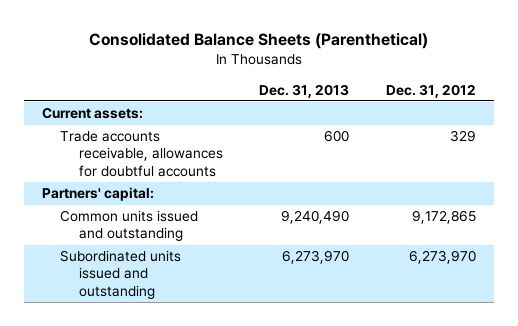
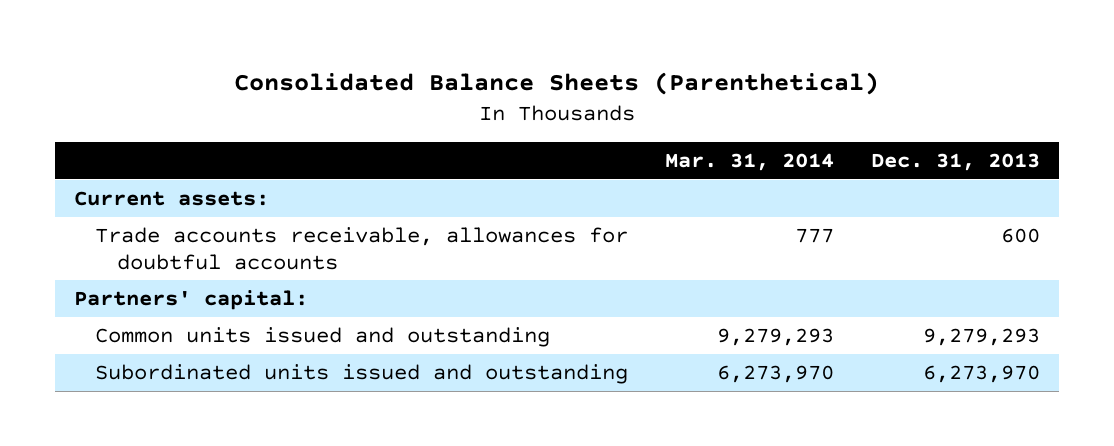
[385,83,476,98] Dec. 31, 2012 -> none
none -> [665,153,835,172] Mar. 31, 2014
[281,210,350,225] 9,240,490 -> [923,327,1041,346] 9,279,293

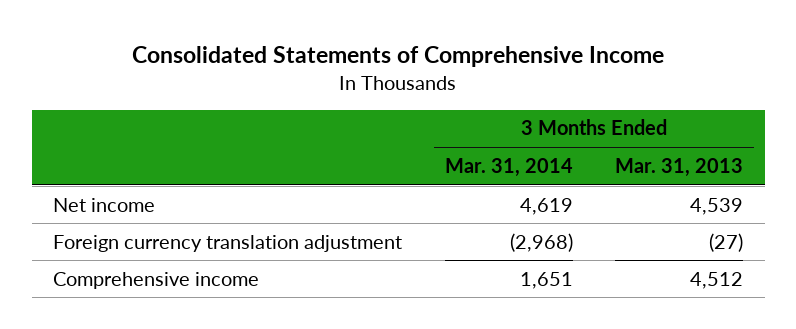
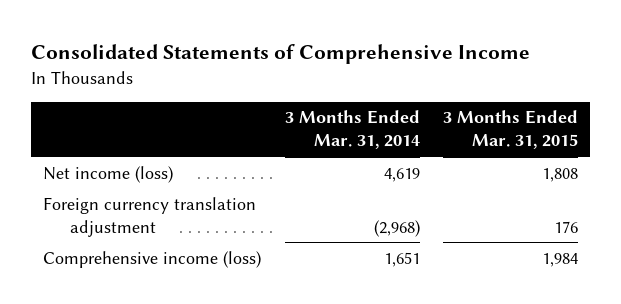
[615,157,744,177] Mar. 31, 2013 -> none
none -> [443,110,579,150] 3 Months Ended Mar. 31, 2015
[53,197,156,212] Net income -> [43,165,174,183] Net income (loss)
[53,271,260,289] Comprehensive income -> [43,250,262,268] Comprehensive income (loss)

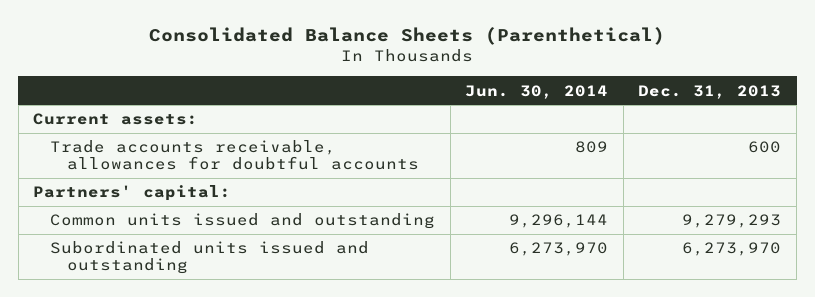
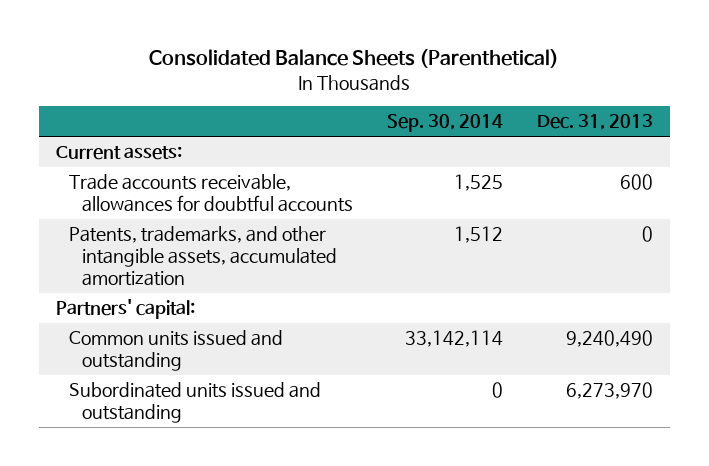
[465,84,609,99] Jun. 30, 2014 -> none
none -> [387,114,504,133] Sep. 30, 2014
none -> [68,226,338,287] Patents, trademarks, and other intangible assets, accumulated amortization
[682,214,782,229] 9,279,293 -> [566,330,654,348] 9,240,490

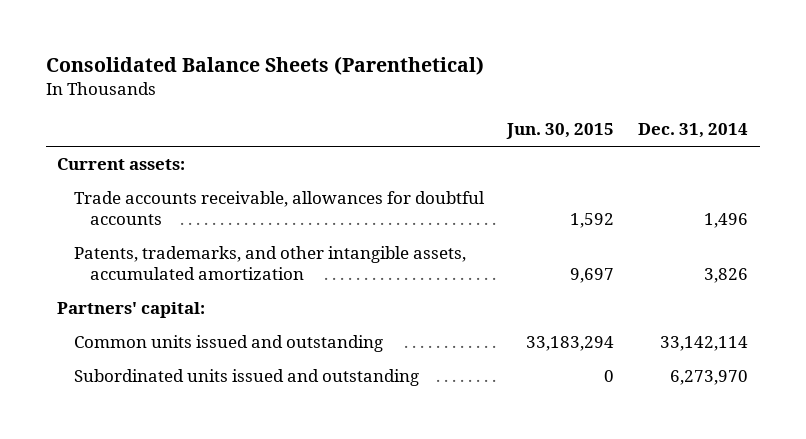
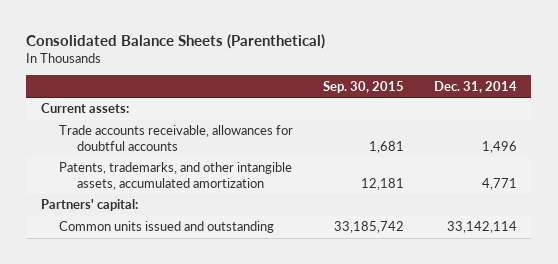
[506,123,615,140] Jun. 30, 2015 -> none
none -> [322,80,404,93] Sep. 30, 2015
[704,268,749,284] 3,826 -> [481,177,517,190] 4,771
[73,369,419,387] Subordinated units issued and outstanding -> none

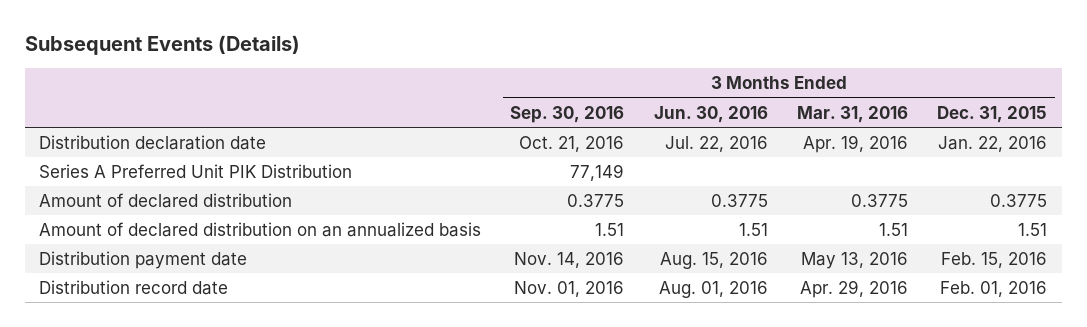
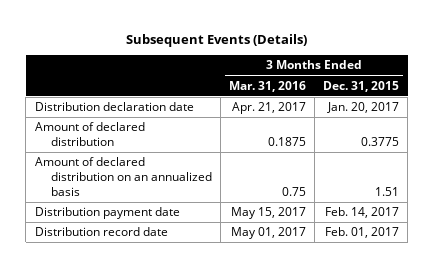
[510,105,625,123] Sep. 30, 2016 -> none
[653,105,768,123] Jun. 30, 2016 -> none
[39,163,353,178] Series A Preferred Unit PIK Distribution -> none
[803,134,909,153] Apr. 19, 2016 -> [231,102,306,115] Apr. 21, 2017
[938,135,1048,152] Jan. 22, 2016 -> [327,102,400,114] Jan. 20, 2017
[851,193,909,207] 0.3775 -> [267,136,306,146] 0.1875
[879,222,909,236] 1.51 -> [281,186,306,196] 0.75
[801,251,909,269] May 13, 2016 -> [230,207,306,220] May 15, 2017
[941,251,1048,268] Feb. 15, 2016 -> [325,207,400,219] Feb. 14, 2017
[800,279,909,298] Apr. 29, 2016 -> [230,227,306,240] May 01, 2017
[940,280,1048,297] Feb. 01, 2016 -> [325,227,400,239] Feb. 01, 2017

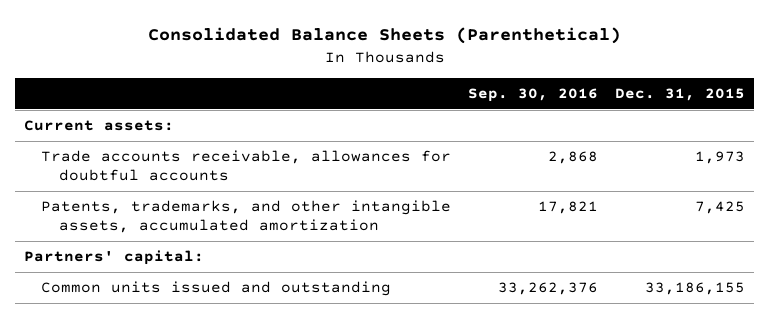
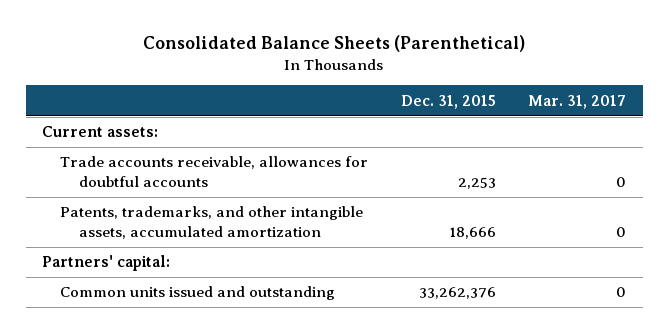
[468,87,599,102] Sep. 30, 2016 -> none
none -> [528,94,627,109] Mar. 31, 2017
[695,151,746,165] 1,973 -> [457,177,496,190] 2,253
[695,201,746,215] 7,425 -> [448,227,496,240] 18,666
[645,282,746,296] 33,186,155 -> [418,287,496,300] 33,262,376

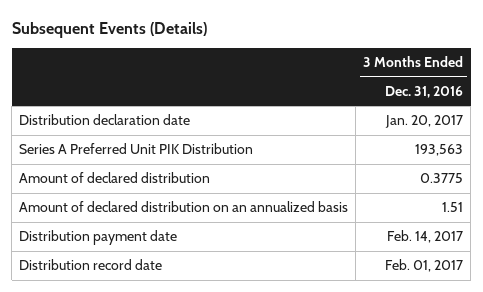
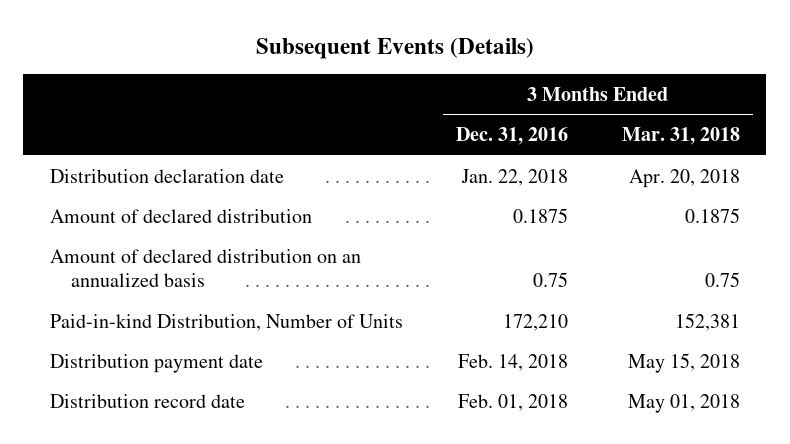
none -> [621,127,740,146] Mar. 31, 2018
[19,143,254,155] Series A Preferred Unit PIK Distribution -> none
[385,115,464,129] Jan. 20, 2017 -> [461,168,569,186] Jan. 22, 2018
[420,173,464,184] 0.3775 -> [513,207,569,223] 0.1875
[442,202,464,213] 1.51 -> [533,272,569,288] 0.75
none -> [50,313,404,331] Paid-in-kind Distribution, Number of Units
[387,230,464,244] Feb. 14, 2017 -> [458,353,569,371] Feb. 14, 2018
[385,259,464,273] Feb. 01, 2017 -> [458,393,569,411] Feb. 01, 2018

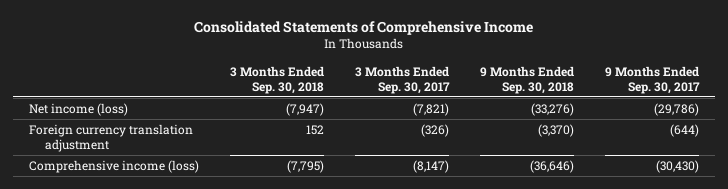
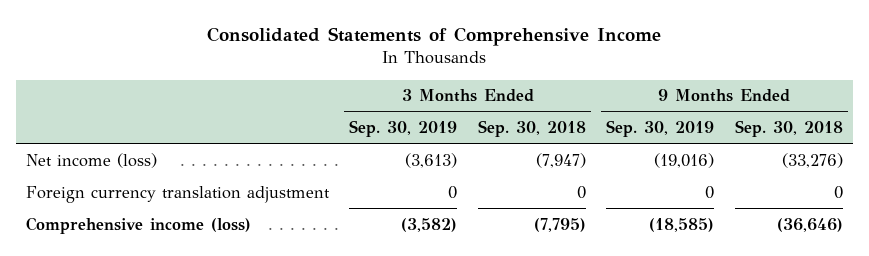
[354,65,450,94] 3 Months Ended Sep. 30, 2017 -> none
[604,65,700,94] 9 Months Ended Sep. 30, 2017 -> none
none -> [349,119,458,137] Sep. 30, 2019
none -> [606,119,715,137] Sep. 30, 2019
[305,124,324,135] 152 -> [576,185,586,199] 0
[537,123,574,137] (3,370) -> [833,185,843,199] 0

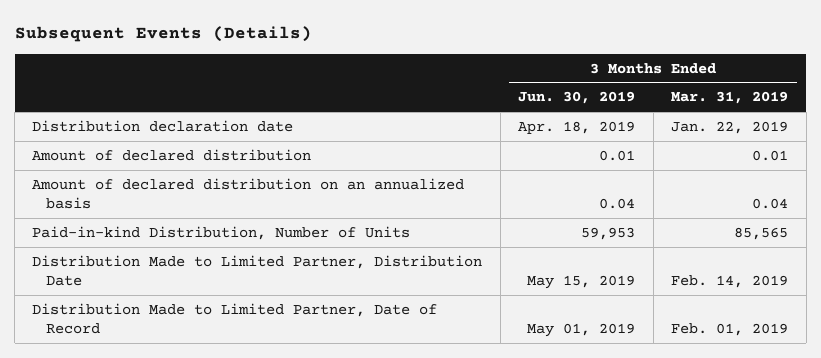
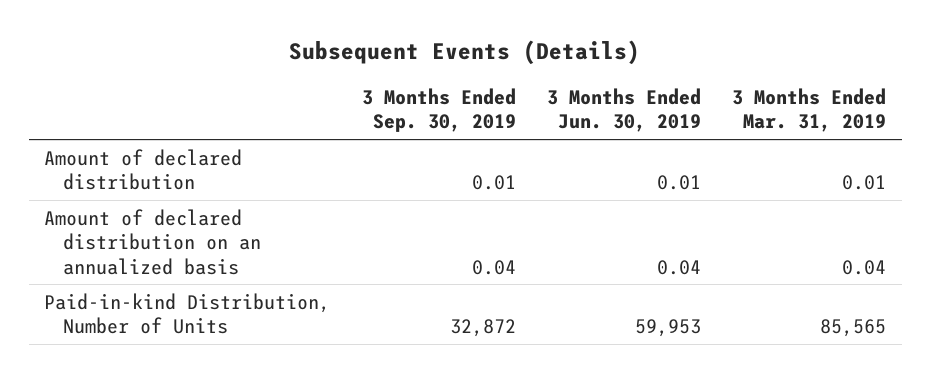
none -> [361,87,516,133] 3 Months Ended Sep. 30, 2019
[32,119,294,132] Distribution declaration date -> none
[32,254,483,287] Distribution Made to Limited Partner, Distribution Date -> none
[32,302,438,335] Distribution Made to Limited Partner, Date of Record -> none

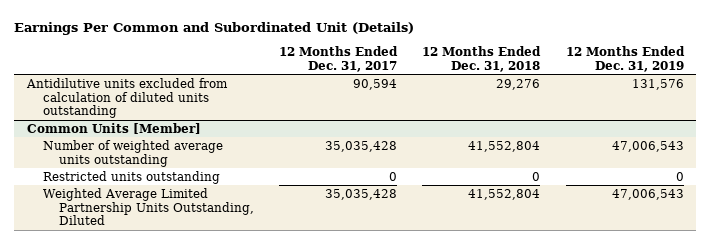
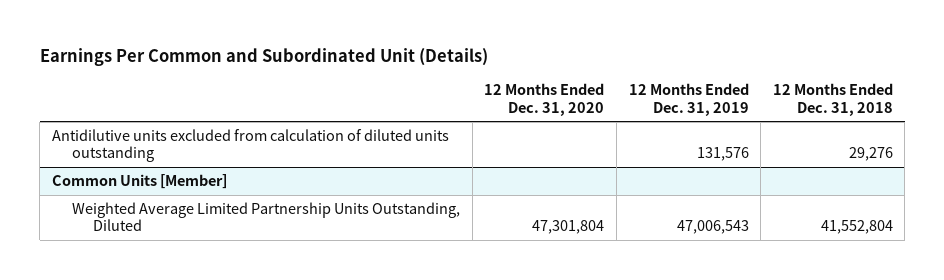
[279,46,399,72] 12 Months Ended Dec. 31, 2017 -> none
none -> [484,83,605,116] 12 Months Ended Dec. 31, 2020
[42,139,223,167] Number of weighted average units outstanding -> none
[42,170,220,184] Restricted units outstanding -> none

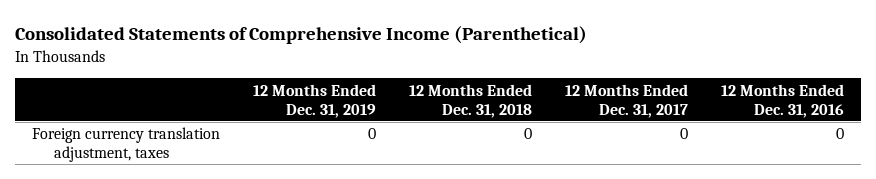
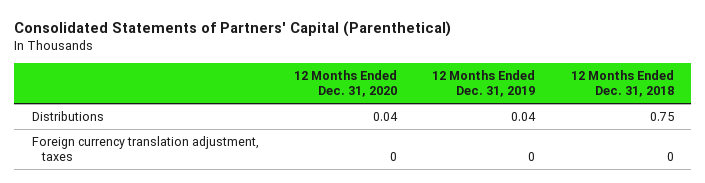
[15,26,588,45] Consolidated Statements of Comprehensive Income (Parenthetical) -> [13,21,451,38] Consolidated Statements of Partners' Capital (Parenthetical)
[565,83,689,118] 12 Months Ended Dec. 31, 2017 -> none
[721,83,845,118] 12 Months Ended Dec. 31, 2016 -> none
none -> [293,69,397,98] 12 Months Ended Dec. 31, 2020
none -> [31,110,104,121] Distributions

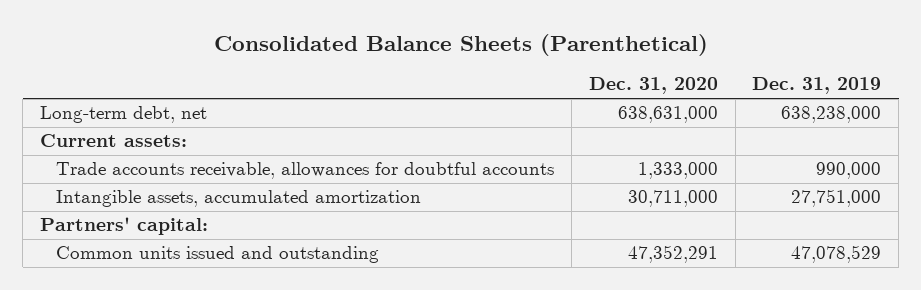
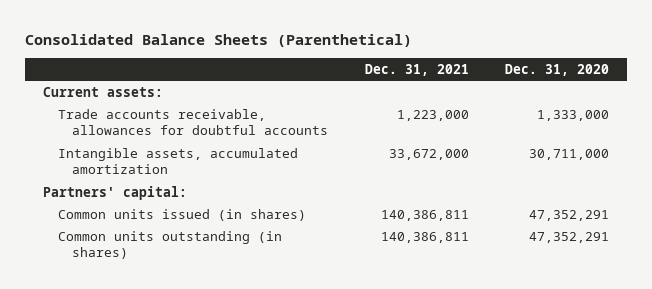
[752,77,882,95] Dec. 31, 2019 -> none
none -> [364,63,469,76] Dec. 31, 2021
[39,106,207,124] Long-term debt, net -> none
none -> [57,208,306,221] Common units issued (in shares)
[56,246,380,264] Common units issued and outstanding -> [57,230,282,260] Common units outstanding (in shares)

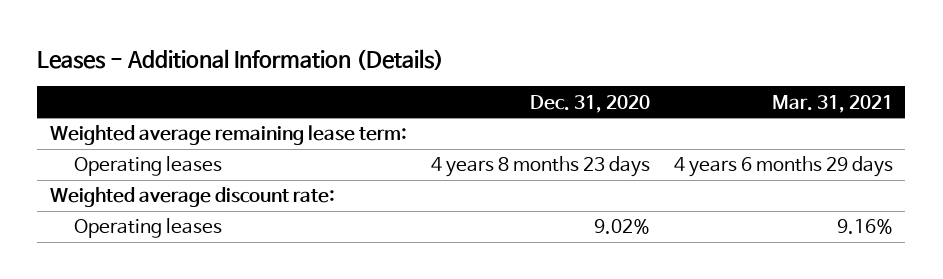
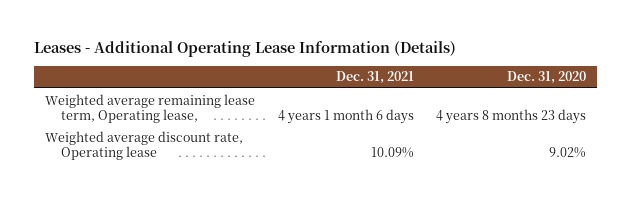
[37,49,445,71] Leases - Additional Information (Details) -> [33,41,456,58] Leases - Additional Operating Lease Information (Details)
[772,94,894,113] Mar. 31, 2021 -> none
none -> [335,71,414,85] Dec. 31, 2021
[49,125,407,146] Weighted average remaining lease term: -> none
[49,187,335,208] Weighted average discount rate: -> none
[73,156,222,177] Operating leases -> [45,93,256,123] Weighted average remaining lease term, Operating lease,
[73,218,222,239] Operating leases -> [45,130,244,160] Weighted average discount rate, Operating lease

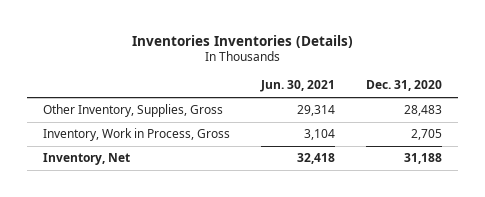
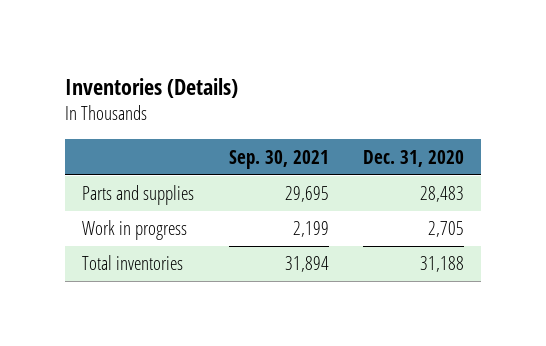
[131,34,353,48] Inventories Inventories (Details) -> [64,77,238,98] Inventories (Details)
[260,80,336,93] Jun. 30, 2021 -> none
none -> [228,149,329,169] Sep. 30, 2021
[42,104,223,118] Other Inventory, Supplies, Gross -> [82,185,195,206] Parts and supplies
[42,128,230,142] Inventory, Work in Process, Gross -> [82,220,188,241] Work in progress
[42,153,130,166] Inventory, Net -> [82,255,184,271] Total inventories

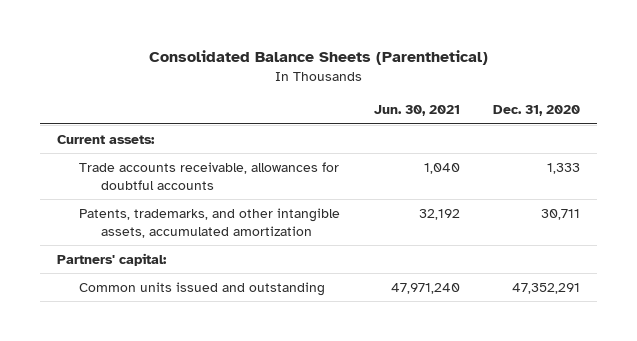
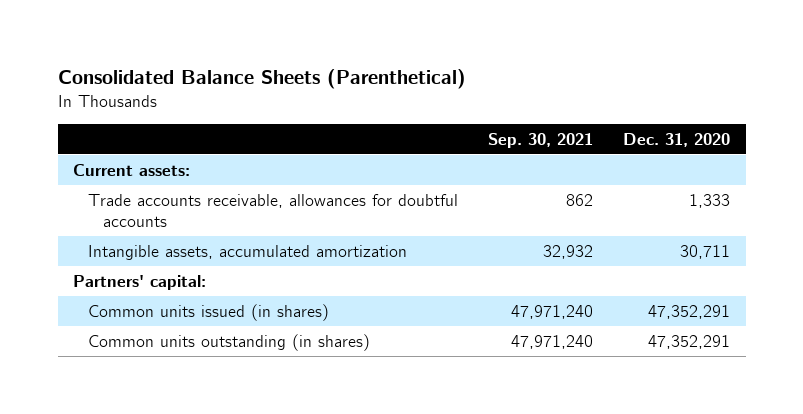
[373,105,460,117] Jun. 30, 2021 -> none
none -> [488,132,594,148] Sep. 30, 2021
[78,207,340,238] Patents, trademarks, and other intangible assets, accumulated amortization -> [88,244,408,260] Intangible assets, accumulated amortization
none -> [88,303,330,321] Common units issued (in shares)
[78,281,325,296] Common units issued and outstanding -> [88,333,371,351] Common units outstanding (in shares)

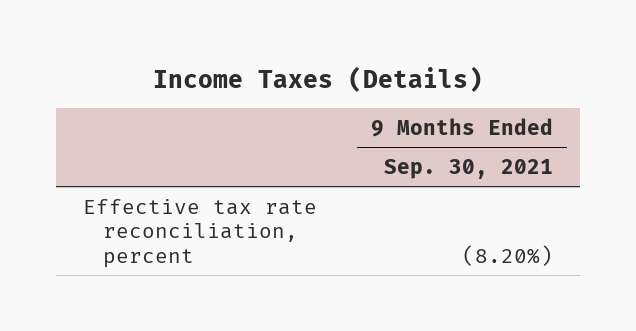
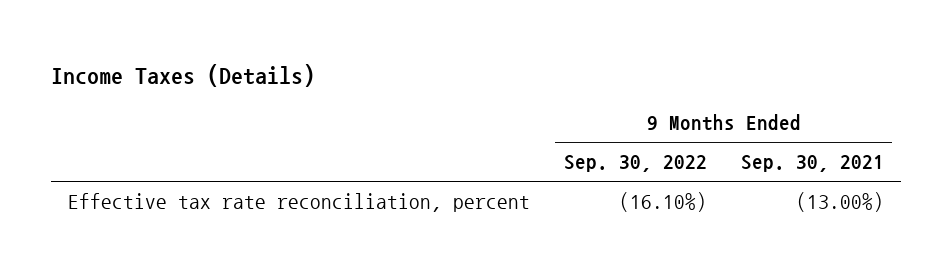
none -> [563,155,707,173] Sep. 30, 2022
[461,245,553,267] (8.20%) -> [795,192,884,213] (13.00%)

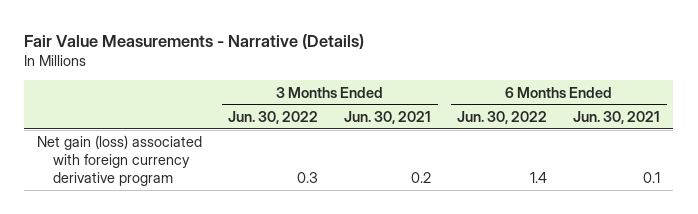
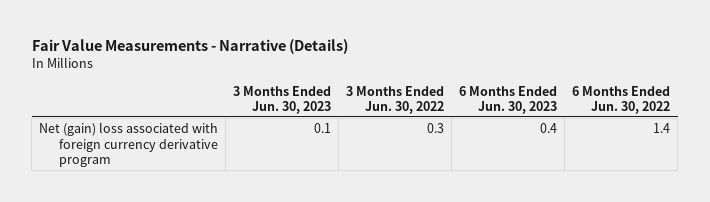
[344,110,432,124] Jun. 30, 2021 -> none
[573,110,661,124] Jun. 30, 2021 -> none
none -> [233,85,332,115] 3 Months Ended Jun. 30, 2023
none -> [459,85,558,115] 6 Months Ended Jun. 30, 2023
[37,135,203,186] Net gain (loss) associated with foreign currency derivative program -> [39,121,219,168] Net (gain) loss associated with foreign currency derivative program

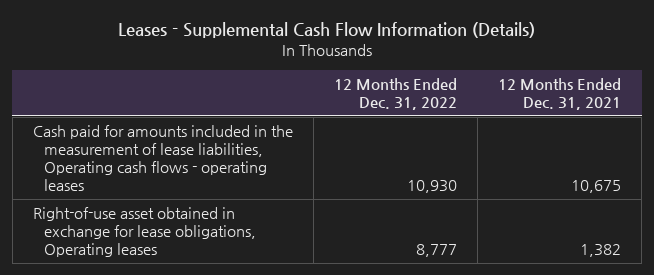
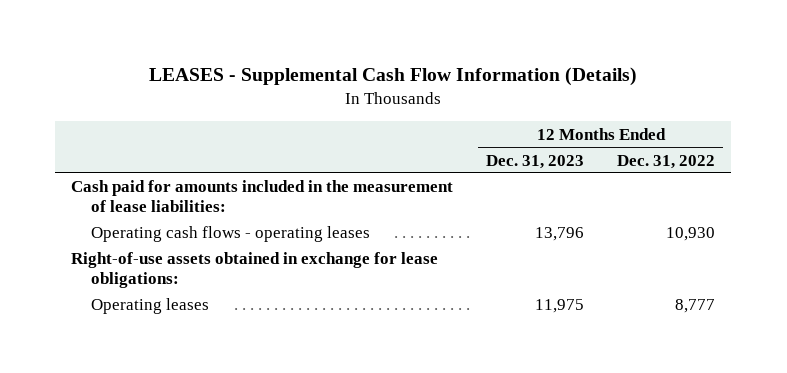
[117,22,535,39] Leases - Supplemental Cash Flow Information (Details) -> [149,67,638,87] LEASES - Supplemental Cash Flow Information (Details)
[498,77,622,110] 12 Months Ended Dec. 31, 2021 -> none
none -> [486,154,585,169] Dec. 31, 2023
none -> [71,180,454,213] Cash paid for amounts included in the measurement of lease liabilities:
[32,125,293,192] Cash paid for amounts included in the measurement of lease liabilities, Operating cash flows - operating leases -> [91,226,371,243] Operating cash flows - operating leases
none -> [71,252,439,289] Right-of-use assets obtained in exchange for lease obligations:
[32,207,256,258] Right-of-use asset obtained in exchange for lease obligations, Operating leases -> [91,298,210,315] Operating leases

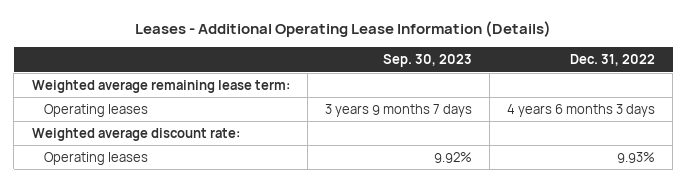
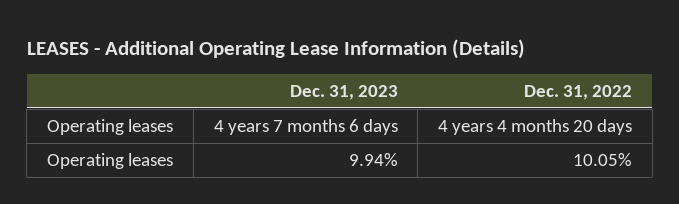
[135,21,552,38] Leases - Additional Operating Lease Information (Details) -> [26,39,525,60] LEASES - Additional Operating Lease Information (Details)
[382,54,472,68] Sep. 30, 2023 -> none
none -> [289,84,398,100] Dec. 31, 2023
[31,79,290,93] Weighted average remaining lease term: -> none
[31,127,240,141] Weighted average discount rate: -> none
[507,103,656,117] 4 years 6 months 3 days -> [438,119,633,136] 4 years 4 months 20 days
[617,151,656,163] 9.93% -> [573,153,633,167] 10.05%

